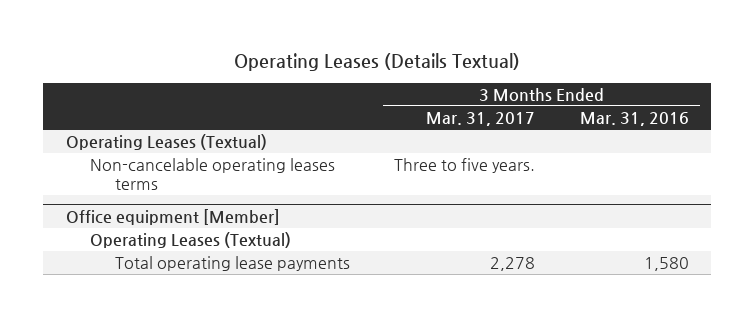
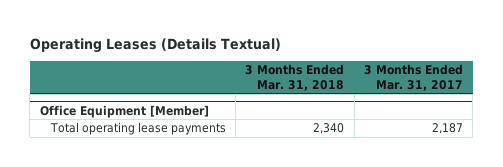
[580,111,690,126] Mar. 31, 2016 -> none
none -> [245,64,345,91] 3 Months Ended Mar. 31, 2018
[65,134,267,151] Operating Leases (Textual) -> none
[90,158,336,191] Non-cancelable operating leases terms -> none
[90,232,292,249] Operating Leases (Textual) -> none
[65,208,280,225] Office equipment [Member] -> [39,104,209,118] Office Equipment [Member]
[490,257,536,272] 2,278 -> [431,123,463,135] 2,187

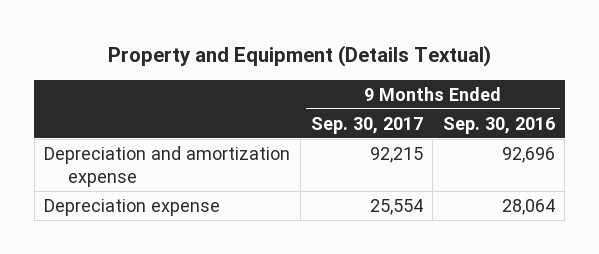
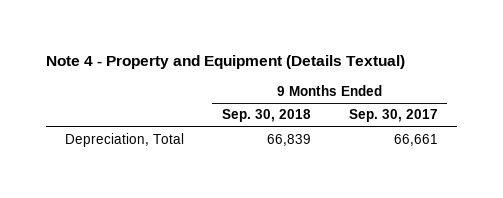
[107,45,491,68] Property and Equipment (Details Textual) -> [45,55,405,70] Note 4 - Property and Equipment (Details Textual)
[442,116,555,134] Sep. 30, 2016 -> none
none -> [221,109,311,123] Sep. 30, 2018
[44,145,291,187] Depreciation and amortization expense -> none
[44,198,221,216] Depreciation expense -> [64,133,184,148] Depreciation, Total
[369,198,423,215] 25,554 -> [393,134,438,147] 66,661

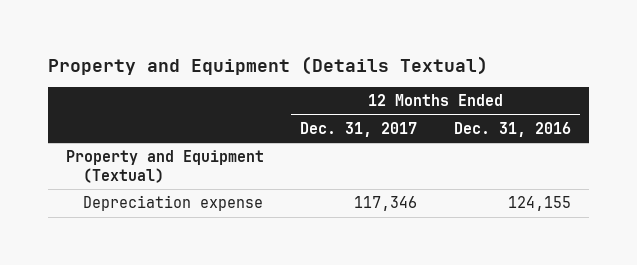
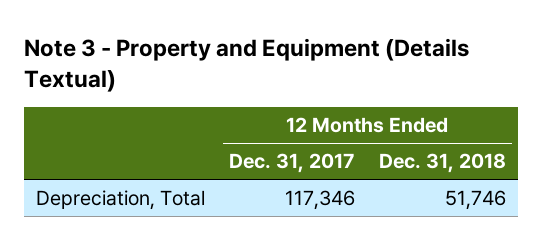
[48,55,489,75] Property and Equipment (Details Textual) -> [24,37,470,92] Note 3 - Property and Equipment (Details Textual)
[453,121,571,137] Dec. 31, 2016 -> none
none -> [378,153,506,174] Dec. 31, 2018
[66,150,265,183] Property and Equipment (Textual) -> none
[83,195,264,212] Depreciation expense -> [36,190,206,211] Depreciation, Total

